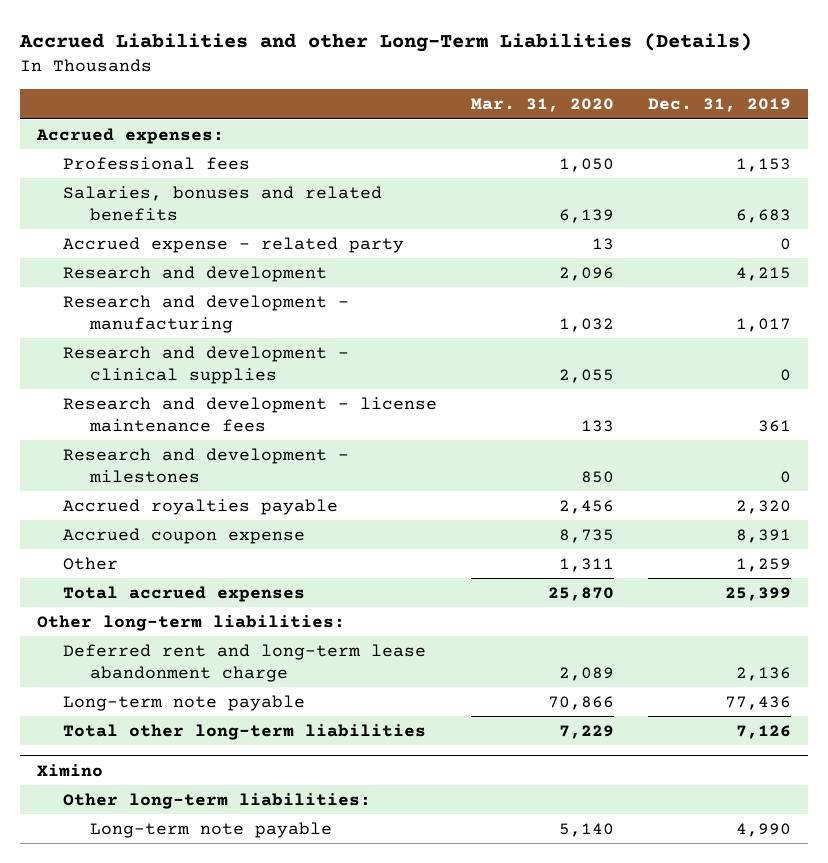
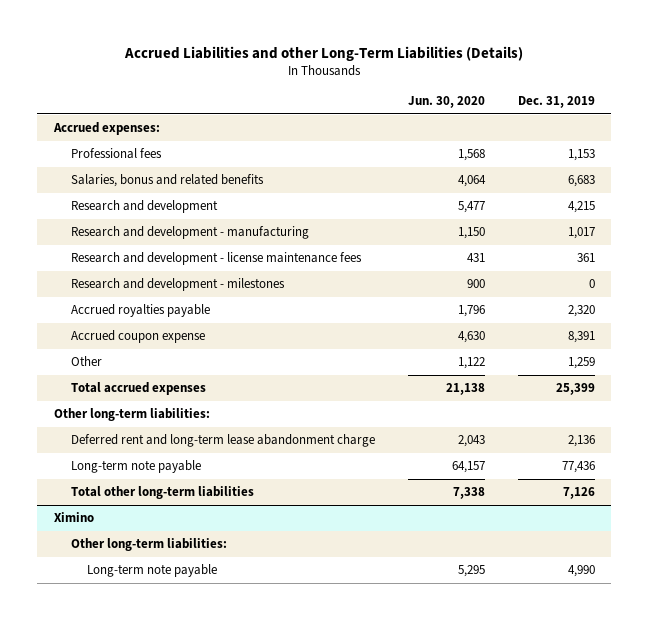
[471,98,615,113] Mar. 31, 2020 -> none
none -> [407,96,485,109] Jun. 30, 2020
[63,236,405,253] Accrued expense - related party -> none
[63,185,383,221] Salaries, bonuses and related benefits -> [70,174,264,188] Salaries, bonus and related benefits
[63,345,350,384] Research and development - clinical supplies -> none

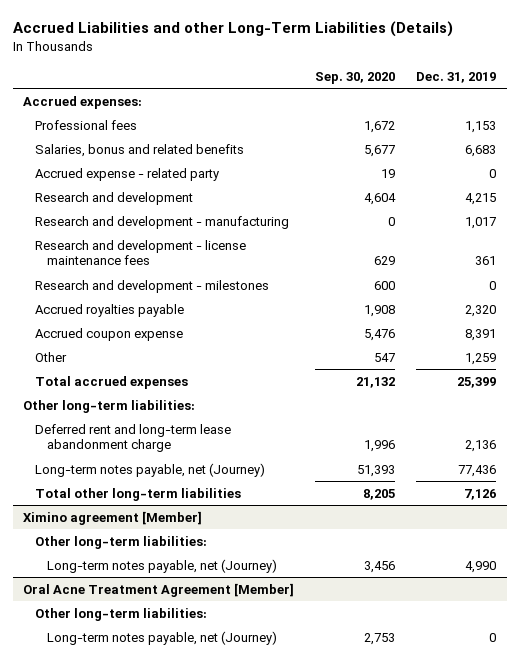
[407,96,485,109] Jun. 30, 2020 -> none
none -> [315,71,396,84] Sep. 30, 2020
none -> [35,167,220,181] Accrued expense - related party
[70,460,201,474] Long-term note payable -> [35,462,266,477] Long-term notes payable, net (Journey)
[54,512,95,523] Ximino -> none
none -> [23,510,203,525] Ximino agreement [Member]
[87,564,218,578] Long-term note payable -> [46,558,277,573] Long-term notes payable, net (Journey)
none -> [23,582,295,597] Oral Acne Treatment Agreement [Member]
none -> [35,607,208,621] Other long-term liabilities:
none -> [46,630,277,645] Long-term notes payable, net (Journey)

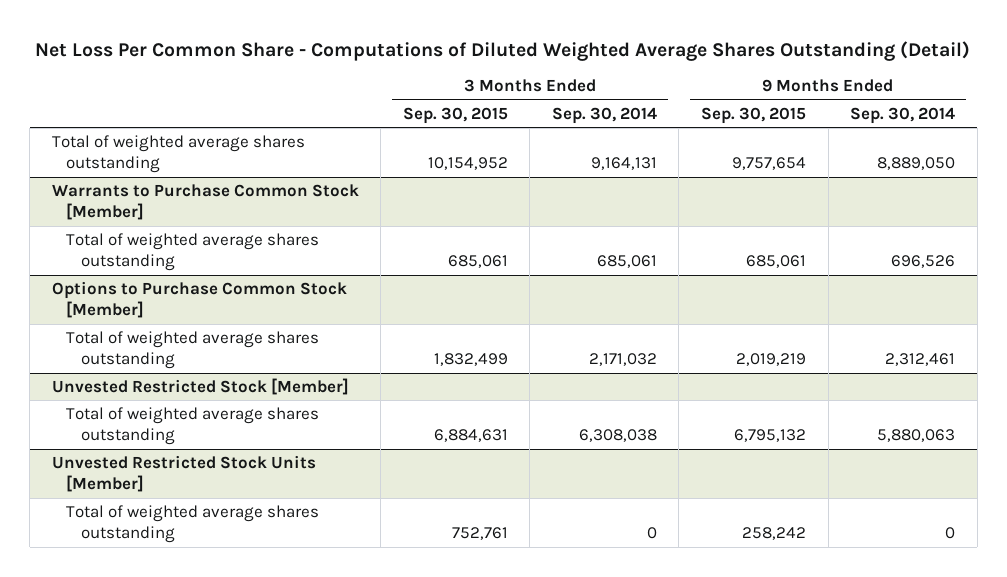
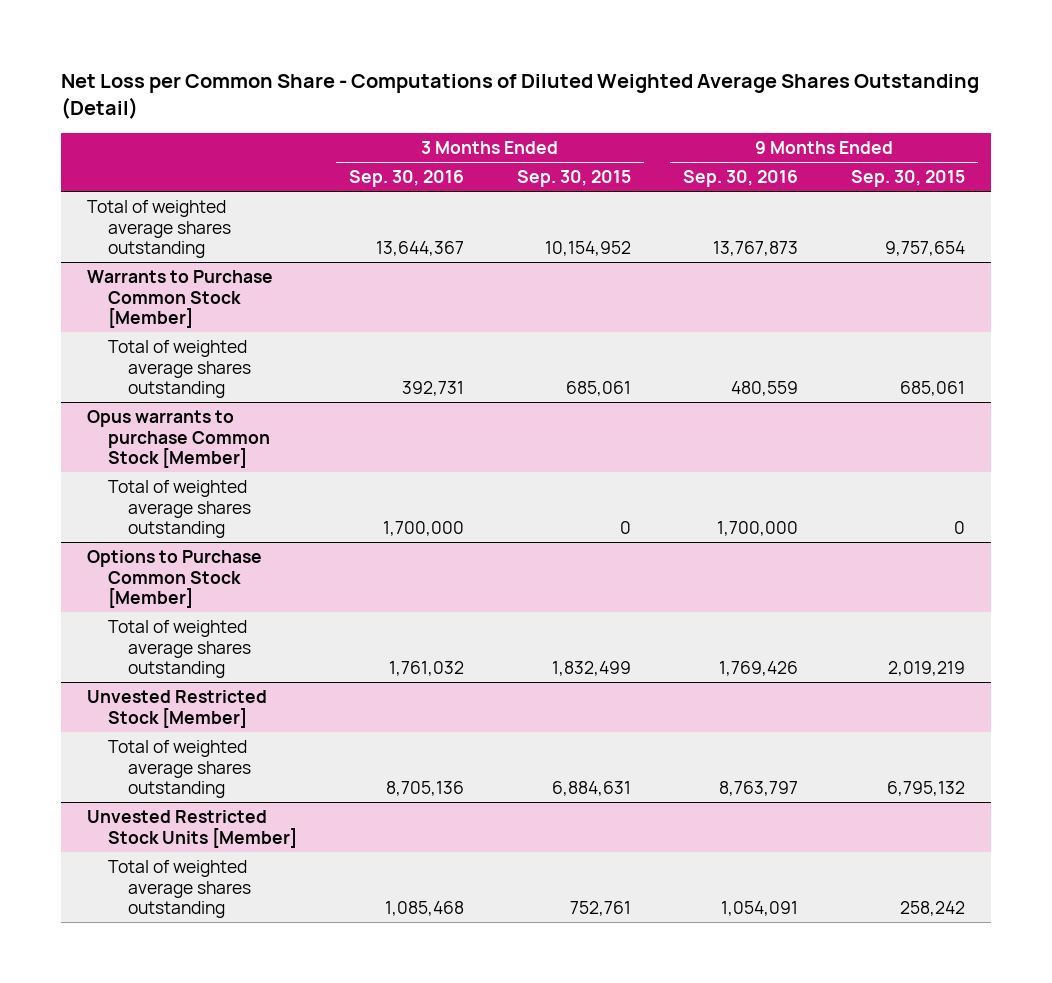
[35,40,971,61] Net Loss Per Common Share - Computations of Diluted Weighted Average Shares Outstanding (Detail) -> [60,74,979,120] Net Loss per Common Share - Computations of Diluted Weighted Average Shares Outstanding (Detail)
[551,106,657,124] Sep. 30, 2014 -> none
[850,106,956,124] Sep. 30, 2014 -> none
none -> [349,170,465,188] Sep. 30, 2016
none -> [683,170,799,188] Sep. 30, 2016
none -> [87,410,270,469] Opus warrants to purchase Common Stock [Member]
none -> [107,480,252,539] Total of weighted average shares outstanding

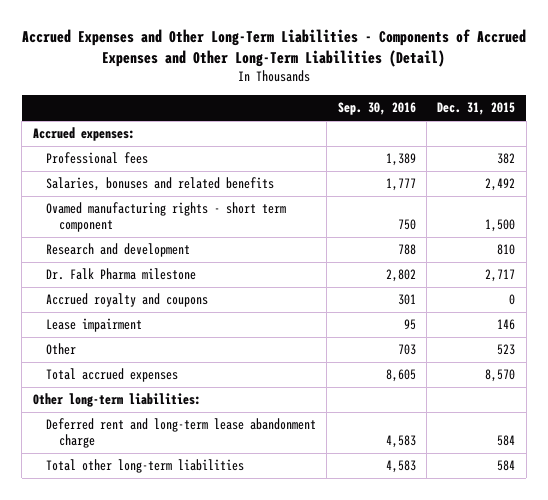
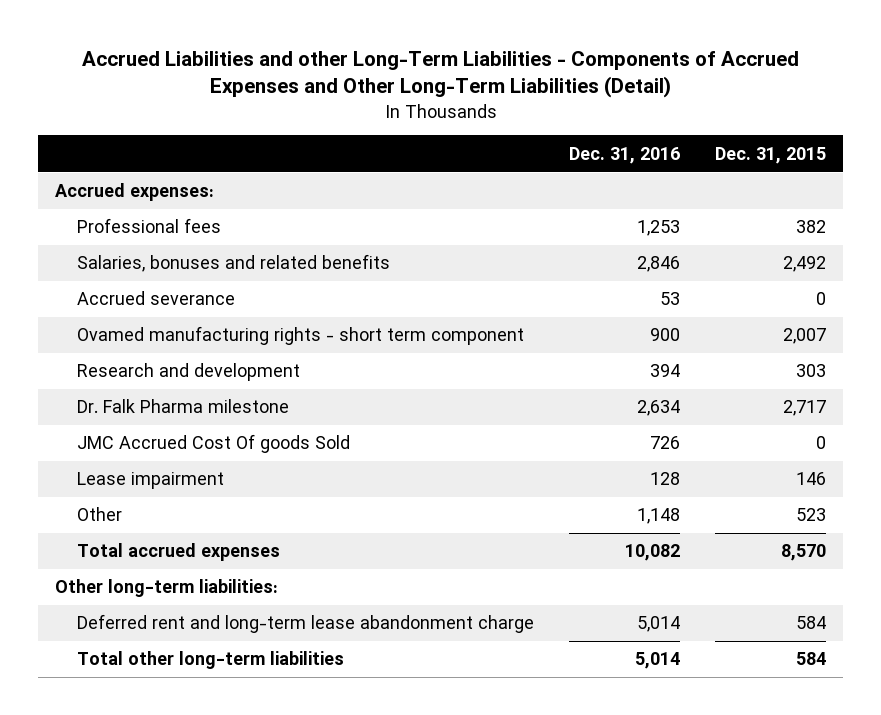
[21,29,526,68] Accrued Expenses and Other Long-Term Liabilities - Components of Accrued Expenses and Other Long-Term Liabilities (Detail) -> [81,50,799,99] Accrued Liabilities and other Long-Term Liabilities - Components of Accrued Expenses and Other Long-Term Liabilities (Detail)
[337,101,416,115] Sep. 30, 2016 -> none
none -> [568,146,680,164] Dec. 31, 2016
none -> [76,291,235,306] Accrued severance
[485,219,516,233] 1,500 -> [782,328,826,345] 2,007
[497,244,516,256] 810 -> [795,364,826,378] 303
[45,293,208,308] Accrued royalty and coupons -> none
none -> [76,434,350,454] JMC Accrued Cost Of goods Sold

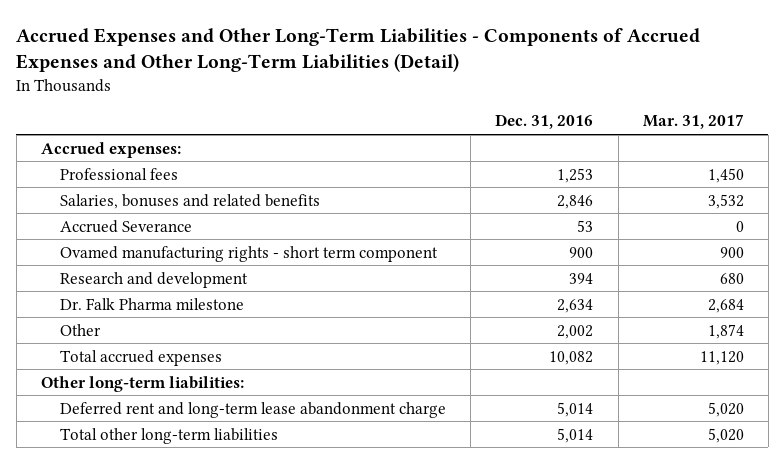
[81,50,799,99] Accrued Liabilities and other Long-Term Liabilities - Components of Accrued Expenses and Other Long-Term Liabilities (Detail) -> [16,28,701,73] Accrued Expenses and Other Long-Term Liabilities - Components of Accrued Expenses and Other Long-Term Liabilities (Detail)
[714,146,826,164] Dec. 31, 2015 -> none
none -> [642,114,744,130] Mar. 31, 2017
[76,291,235,306] Accrued severance -> [60,219,193,233] Accrued Severance
[76,434,350,454] JMC Accrued Cost Of goods Sold -> none
[76,472,224,490] Lease impairment -> none
[636,508,680,525] 1,148 -> [557,324,594,339] 2,002

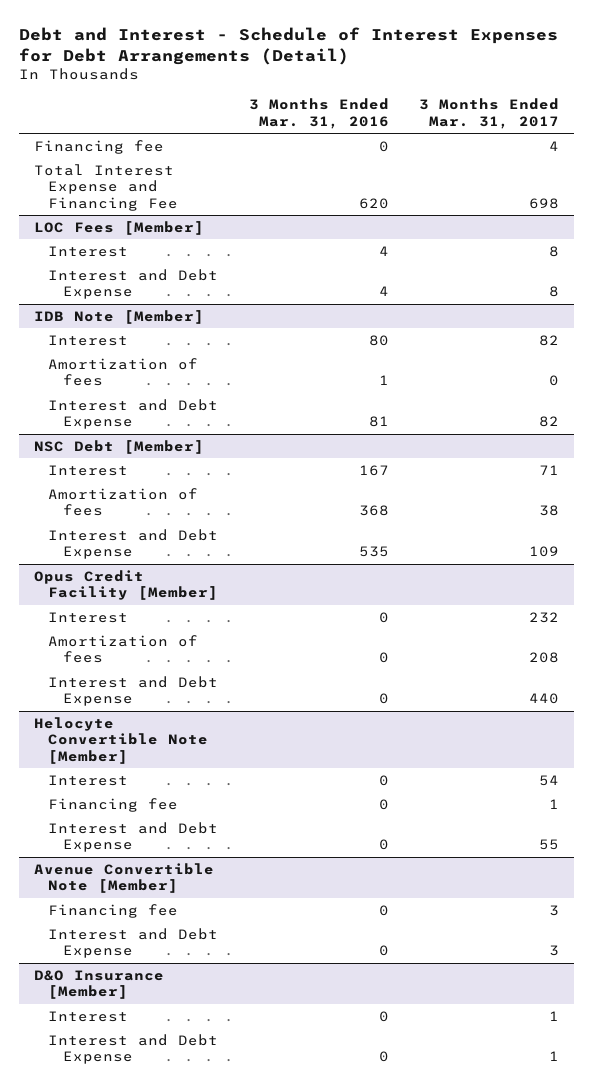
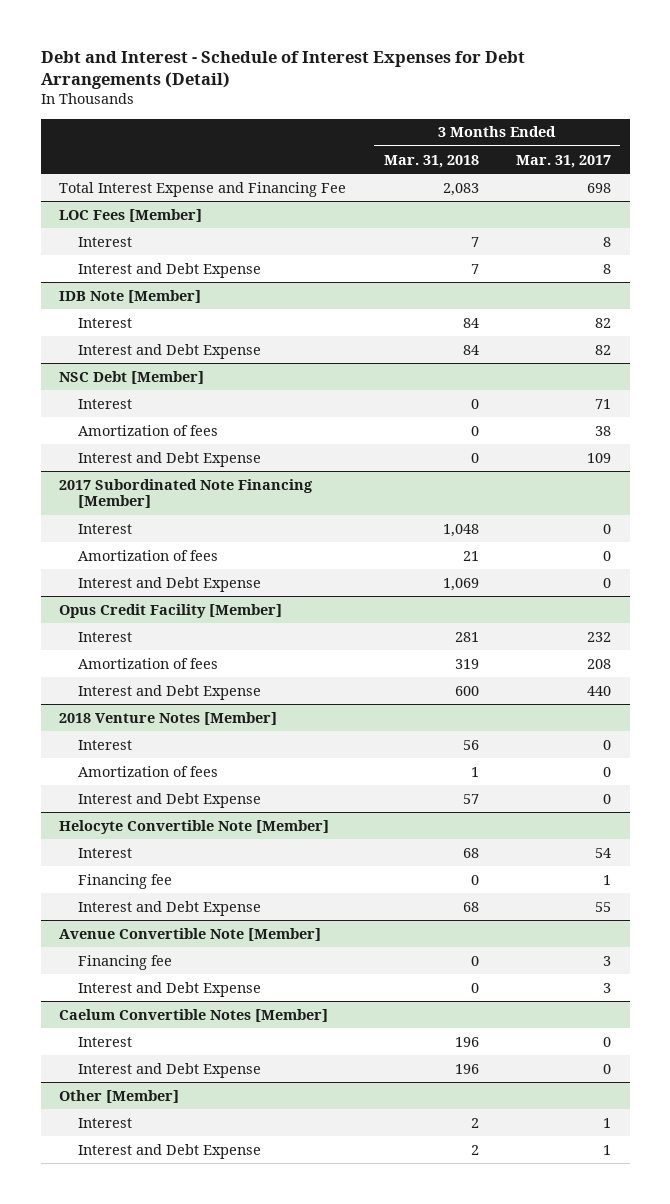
[248,98,389,130] 3 Months Ended Mar. 31, 2016 -> none
none -> [383,154,479,168] Mar. 31, 2018
[34,139,165,154] Financing fee -> none
[48,357,199,387] Amortization of fees -> none
none -> [59,478,314,509] 2017 Subordinated Note Financing [Member]
none -> [78,523,133,534] Interest
none -> [78,549,219,561] Amortization of fees
none -> [78,576,262,592] Interest and Debt Expense
none -> [59,711,278,725] 2018 Venture Notes [Member]
none -> [78,739,133,750] Interest
none -> [78,765,219,777] Amortization of fees
none -> [78,792,262,808] Interest and Debt Expense
[34,969,165,1000] D&O Insurance [Member] -> none
none -> [59,1008,329,1022] Caelum Convertible Notes [Member]
none -> [78,1036,133,1047] Interest
none -> [78,1062,262,1078] Interest and Debt Expense
none -> [59,1089,180,1103] Other [Member]

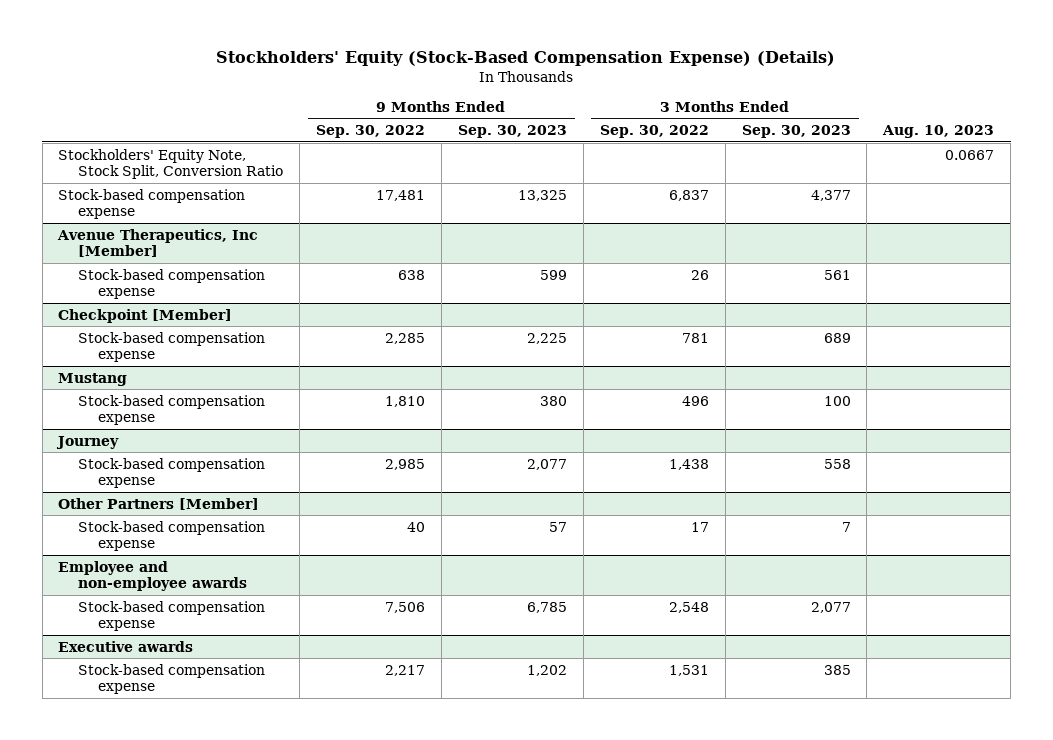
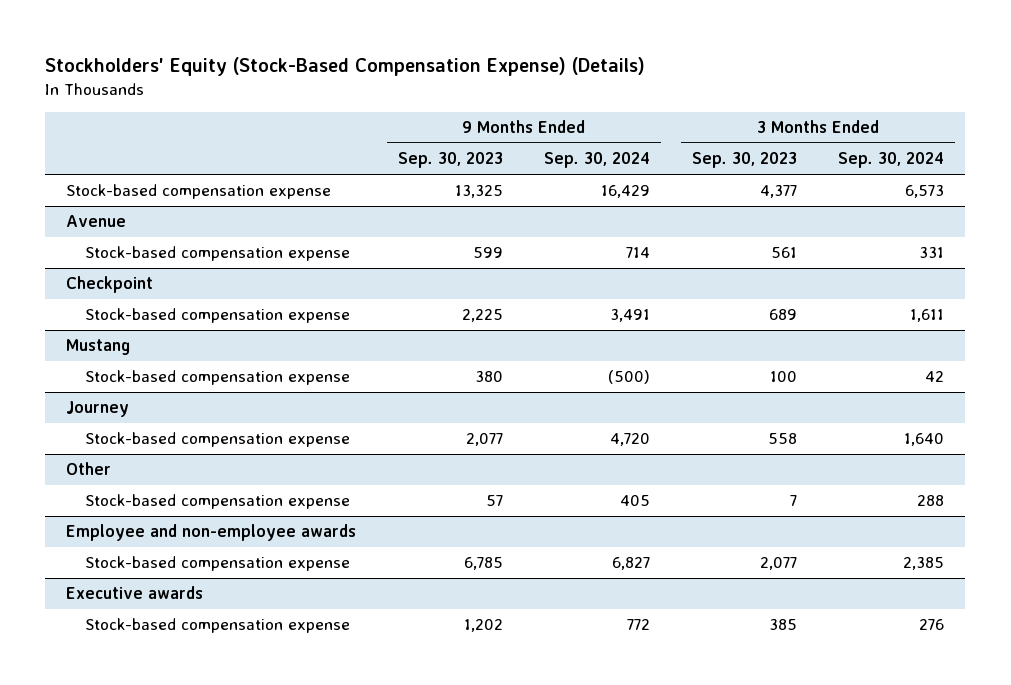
[316,125,426,139] Sep. 30, 2022 -> none
[599,125,709,139] Sep. 30, 2022 -> none
[882,125,995,139] Aug. 10, 2023 -> none
none -> [544,152,651,169] Sep. 30, 2024
none -> [838,152,945,169] Sep. 30, 2024
[58,148,284,180] Stockholders' Equity Note, Stock Split, Conversion Ratio -> none
[57,228,259,258] Avenue Therapeutics, Inc [Member] -> [66,215,127,228] Avenue
[58,308,233,323] Checkpoint [Member] -> [66,276,154,294] Checkpoint
[58,497,260,510] Other Partners [Member] -> [66,462,112,476] Other

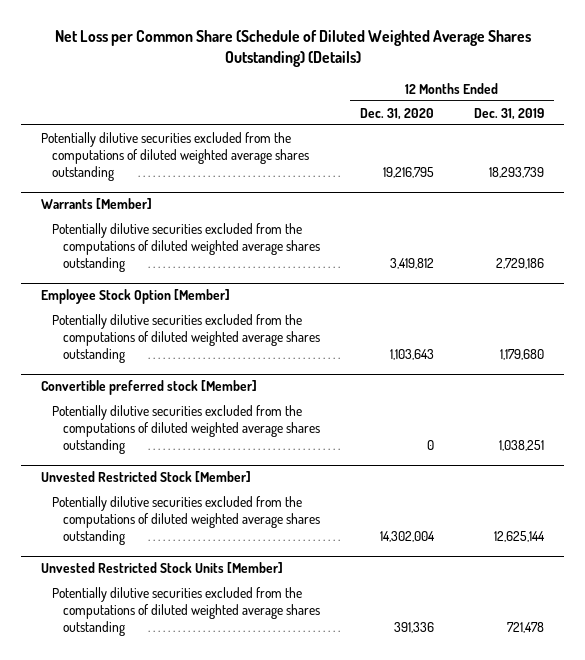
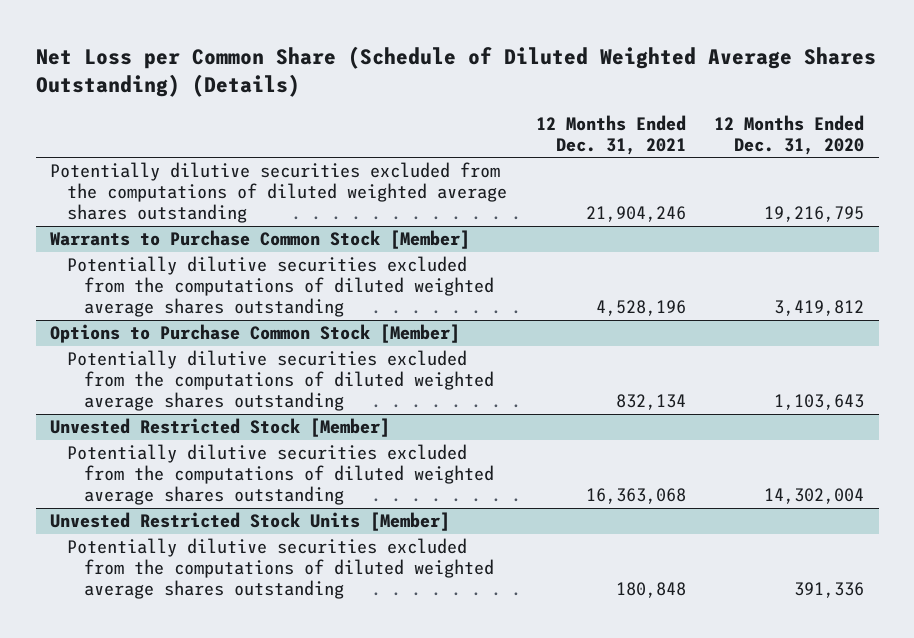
[474,107,545,120] Dec. 31, 2019 -> none
none -> [535,114,686,155] 12 Months Ended Dec. 31, 2021
[40,198,152,210] Warrants [Member] -> [49,230,470,250] Warrants to Purchase Common Stock [Member]
[40,289,230,305] Employee Stock Option [Member] -> [49,324,460,344] Options to Purchase Common Stock [Member]
[40,380,257,396] Convertible preferred stock [Member] -> none
[52,404,321,455] Potentially dilutive securities excluded from the computations of diluted weighted average shares outstanding -> none

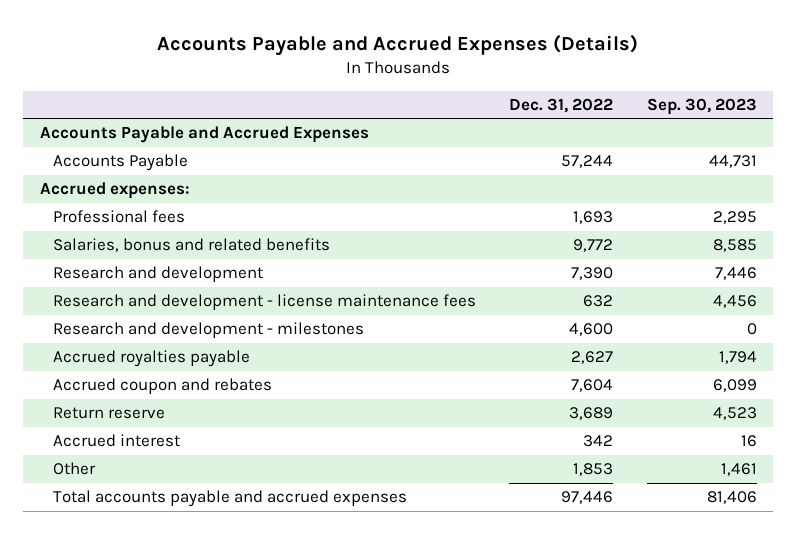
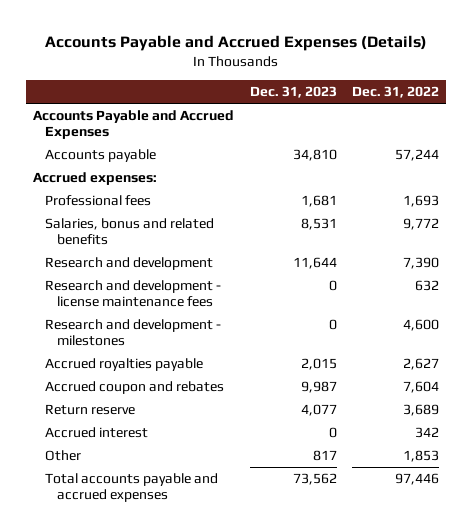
[646,97,757,115] Sep. 30, 2023 -> none
none -> [249,86,337,99] Dec. 31, 2023
[53,154,189,172] Accounts Payable -> [44,149,156,163] Accounts payable

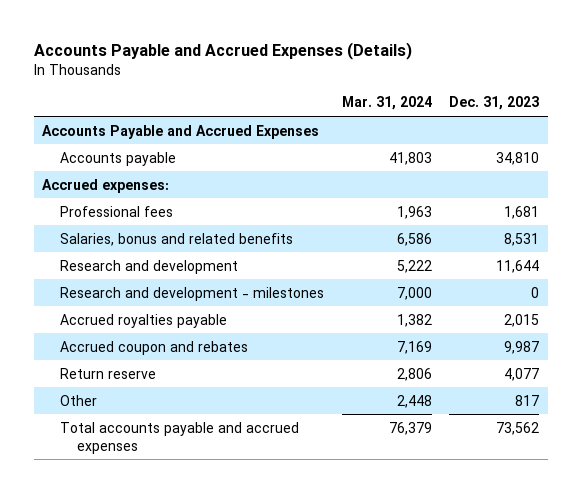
[351,86,439,99] Dec. 31, 2022 -> none
none -> [341,96,432,111] Mar. 31, 2024
[44,280,221,308] Research and development - license maintenance fees -> none
[44,427,148,439] Accrued interest -> none

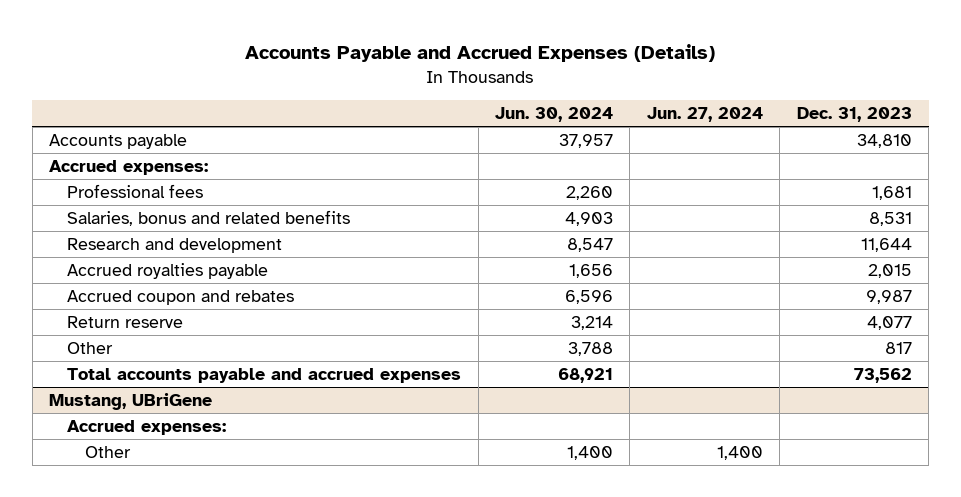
[341,96,432,111] Mar. 31, 2024 -> none
none -> [495,107,614,123] Jun. 30, 2024
none -> [646,107,763,123] Jun. 27, 2024
[42,124,320,139] Accounts Payable and Accrued Expenses -> none
[59,286,324,301] Research and development - milestones -> none
none -> [49,392,213,410] Mustang, UBriGene
none -> [67,419,227,435] Accrued expenses:
none -> [85,445,132,458] Other

